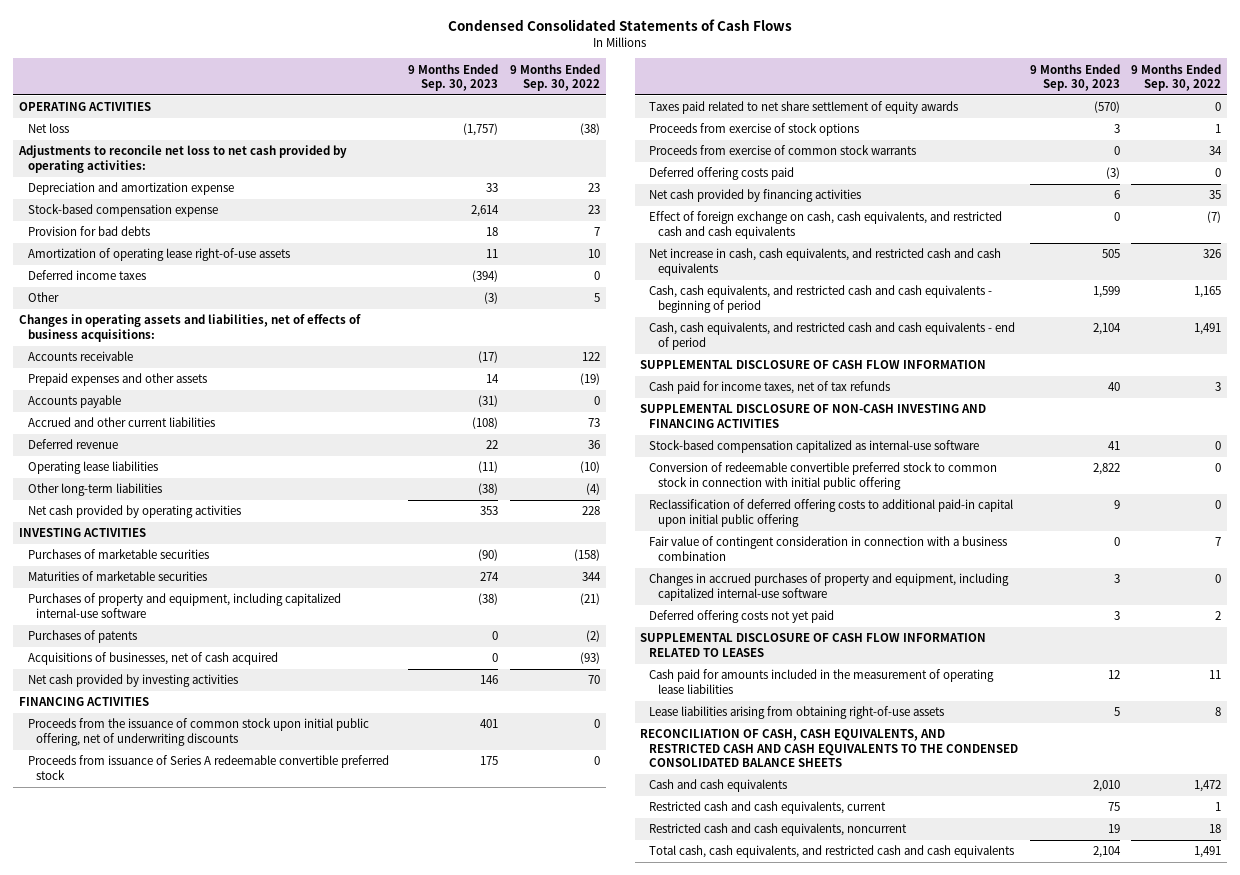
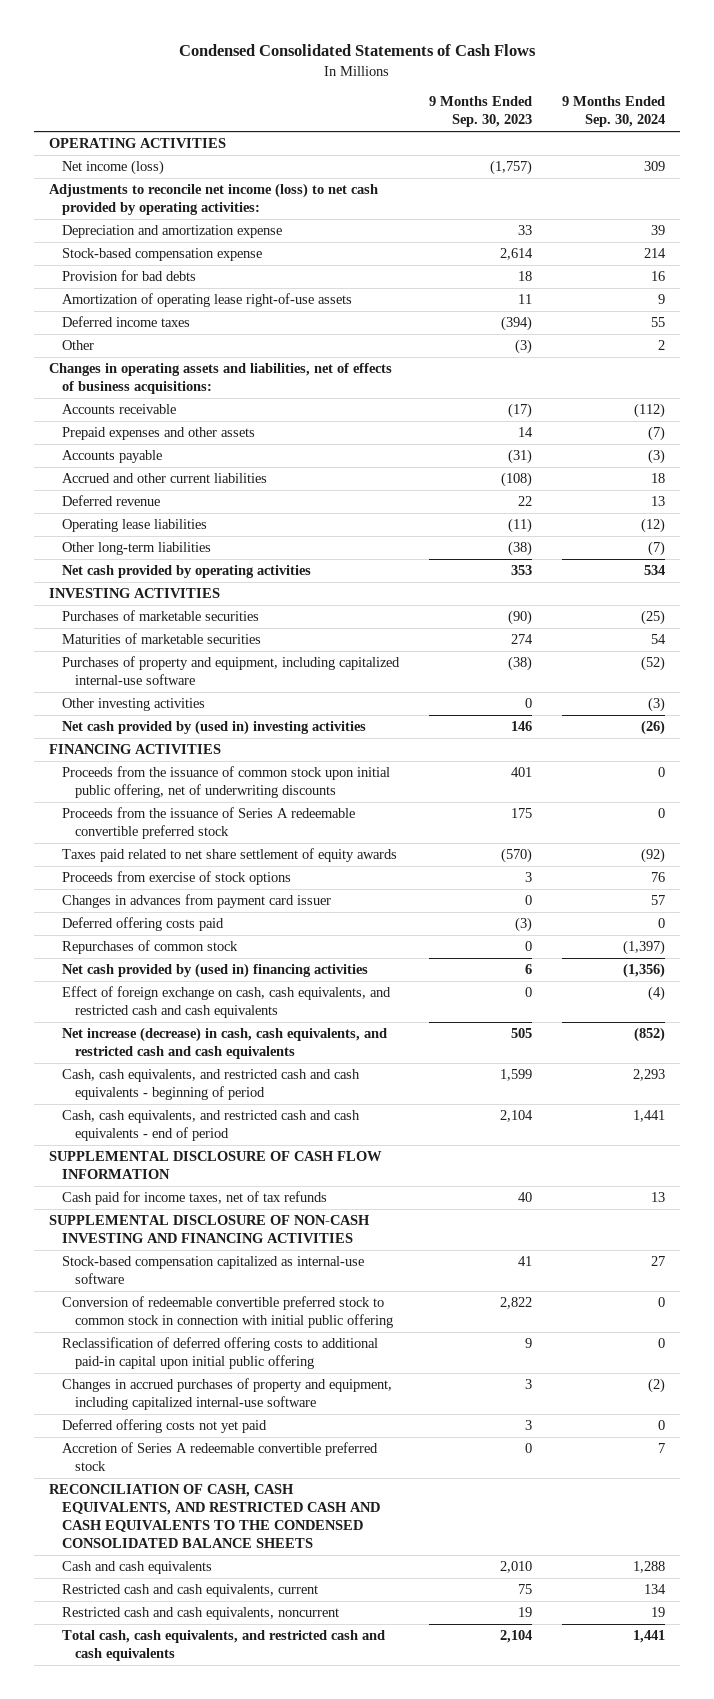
[509,63,600,91] 9 Months Ended Sep. 30, 2022 -> none
none -> [561,96,665,128] 9 Months Ended Sep. 30, 2024
[27,123,69,134] Net loss -> [61,160,164,176] Net income (loss)
[18,145,348,173] Adjustments to reconcile net loss to net cash provided by operating activities: -> [48,183,378,216] Adjustments to reconcile net income (loss) to net cash provided by operating activities:
[27,630,137,644] Purchases of patents -> none
[27,652,278,666] Acquisitions of businesses, net of cash acquired -> none
none -> [61,698,205,712] Other investing activities
[27,674,238,688] Net cash provided by investing activities -> [61,720,366,736] Net cash provided by (used in) investing activities
[27,755,389,780] Proceeds from issuance of Series A redeemable convertible preferred stock -> [61,807,355,840] Proceeds from the issuance of Series A redeemable convertible preferred stock
[649,145,917,156] Proceeds from exercise of common stock warrants -> none
none -> [61,894,331,909] Changes in advances from payment card issuer
none -> [61,940,238,955] Repurchases of common stock
[649,189,862,203] Net cash provided by financing activities -> [61,963,368,979] Net cash provided by (used in) financing activities
[649,248,1002,276] Net increase in cash, cash equivalents, and restricted cash and cash equivalents -> [61,1027,387,1060] Net increase (decrease) in cash, cash equivalents, and restricted cash and cash equivalents
[649,536,1008,561] Fair value of contingent consideration in connection with a business combination -> none
[640,633,987,657] SUPPLEMENTAL DISCLOSURE OF CASH FLOW INFORMATION RELATED TO LEASES -> none
[649,669,995,694] Cash paid for amounts included in the measurement of operating lease liabilities -> none
[649,706,945,720] Lease liabilities arising from obtaining right-of-use assets -> none
none -> [61,1442,378,1472] Accretion of Series A redeemable convertible preferred stock

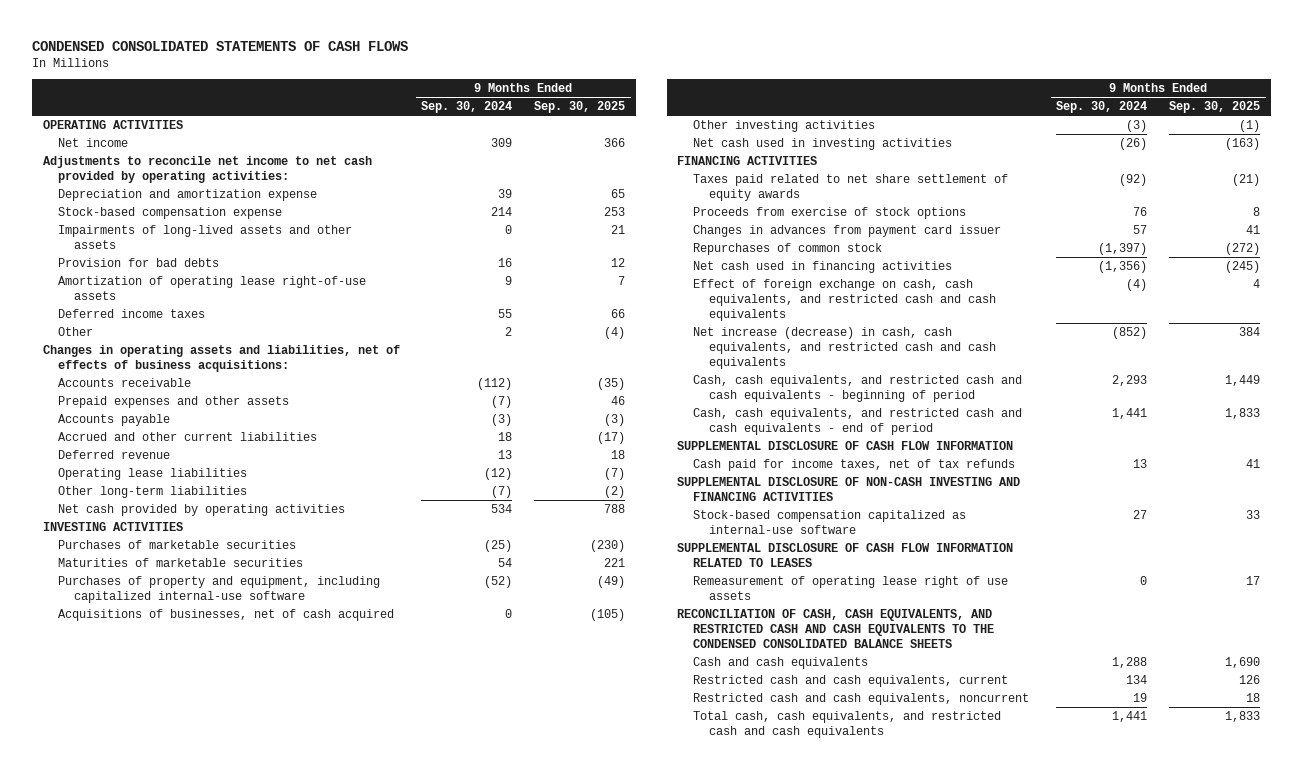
[178,44,536,57] Condensed Consolidated Statements of Cash Flows -> [31,40,408,51] CONDENSED CONSOLIDATED STATEMENTS OF CASH FLOWS
[428,96,532,128] 9 Months Ended Sep. 30, 2023 -> none
none -> [534,101,626,114] Sep. 30, 2025
[61,160,164,176] Net income (loss) -> [58,138,129,148] Net income
[48,183,378,216] Adjustments to reconcile net income (loss) to net cash provided by operating activities: -> [42,156,372,184] Adjustments to reconcile net income to net cash provided by operating activities:
none -> [58,225,353,250] Impairments of long-lived assets and other assets
none -> [58,609,395,622] Acquisitions of businesses, net of cash acquired
[61,720,366,736] Net cash provided by (used in) investing activities -> [693,138,953,151] Net cash used in investing activities
[61,766,390,799] Proceeds from the issuance of common stock upon initial public offering, net of underwriting discounts -> none
[61,807,355,840] Proceeds from the issuance of Series A redeemable convertible preferred stock -> none
[61,917,224,932] Deferred offering costs paid -> none
[61,963,368,979] Net cash provided by (used in) financing activities -> [693,261,953,274] Net cash used in financing activities
[61,1296,394,1329] Conversion of redeemable convertible preferred stock to common stock in connection with initial public offering -> none
[61,1337,378,1370] Reclassification of deferred offering costs to additional paid-in capital upon initial public offering -> none
[61,1378,392,1411] Changes in accrued purchases of property and equipment, including capitalized internal-use software -> none
[61,1419,267,1434] Deferred offering costs not yet paid -> none
[61,1442,378,1472] Accretion of Series A redeemable convertible preferred stock -> none
none -> [677,543,1014,568] SUPPLEMENTAL DISCLOSURE OF CASH FLOW INFORMATION RELATED TO LEASES
none -> [693,576,1009,601] Remeasurement of operating lease right of use assets

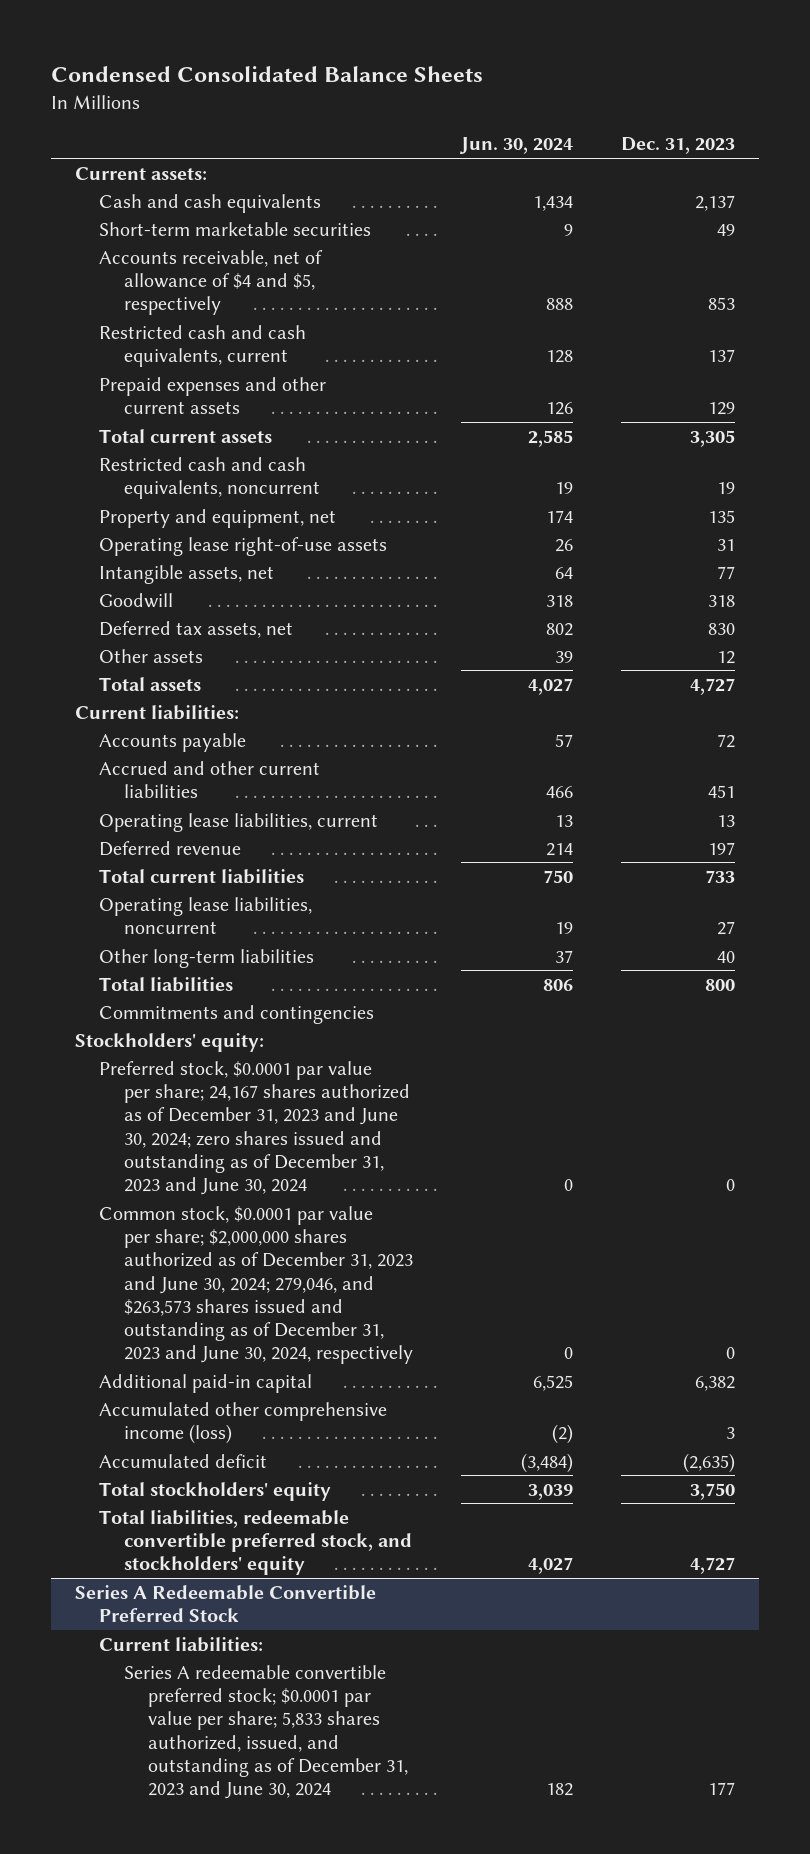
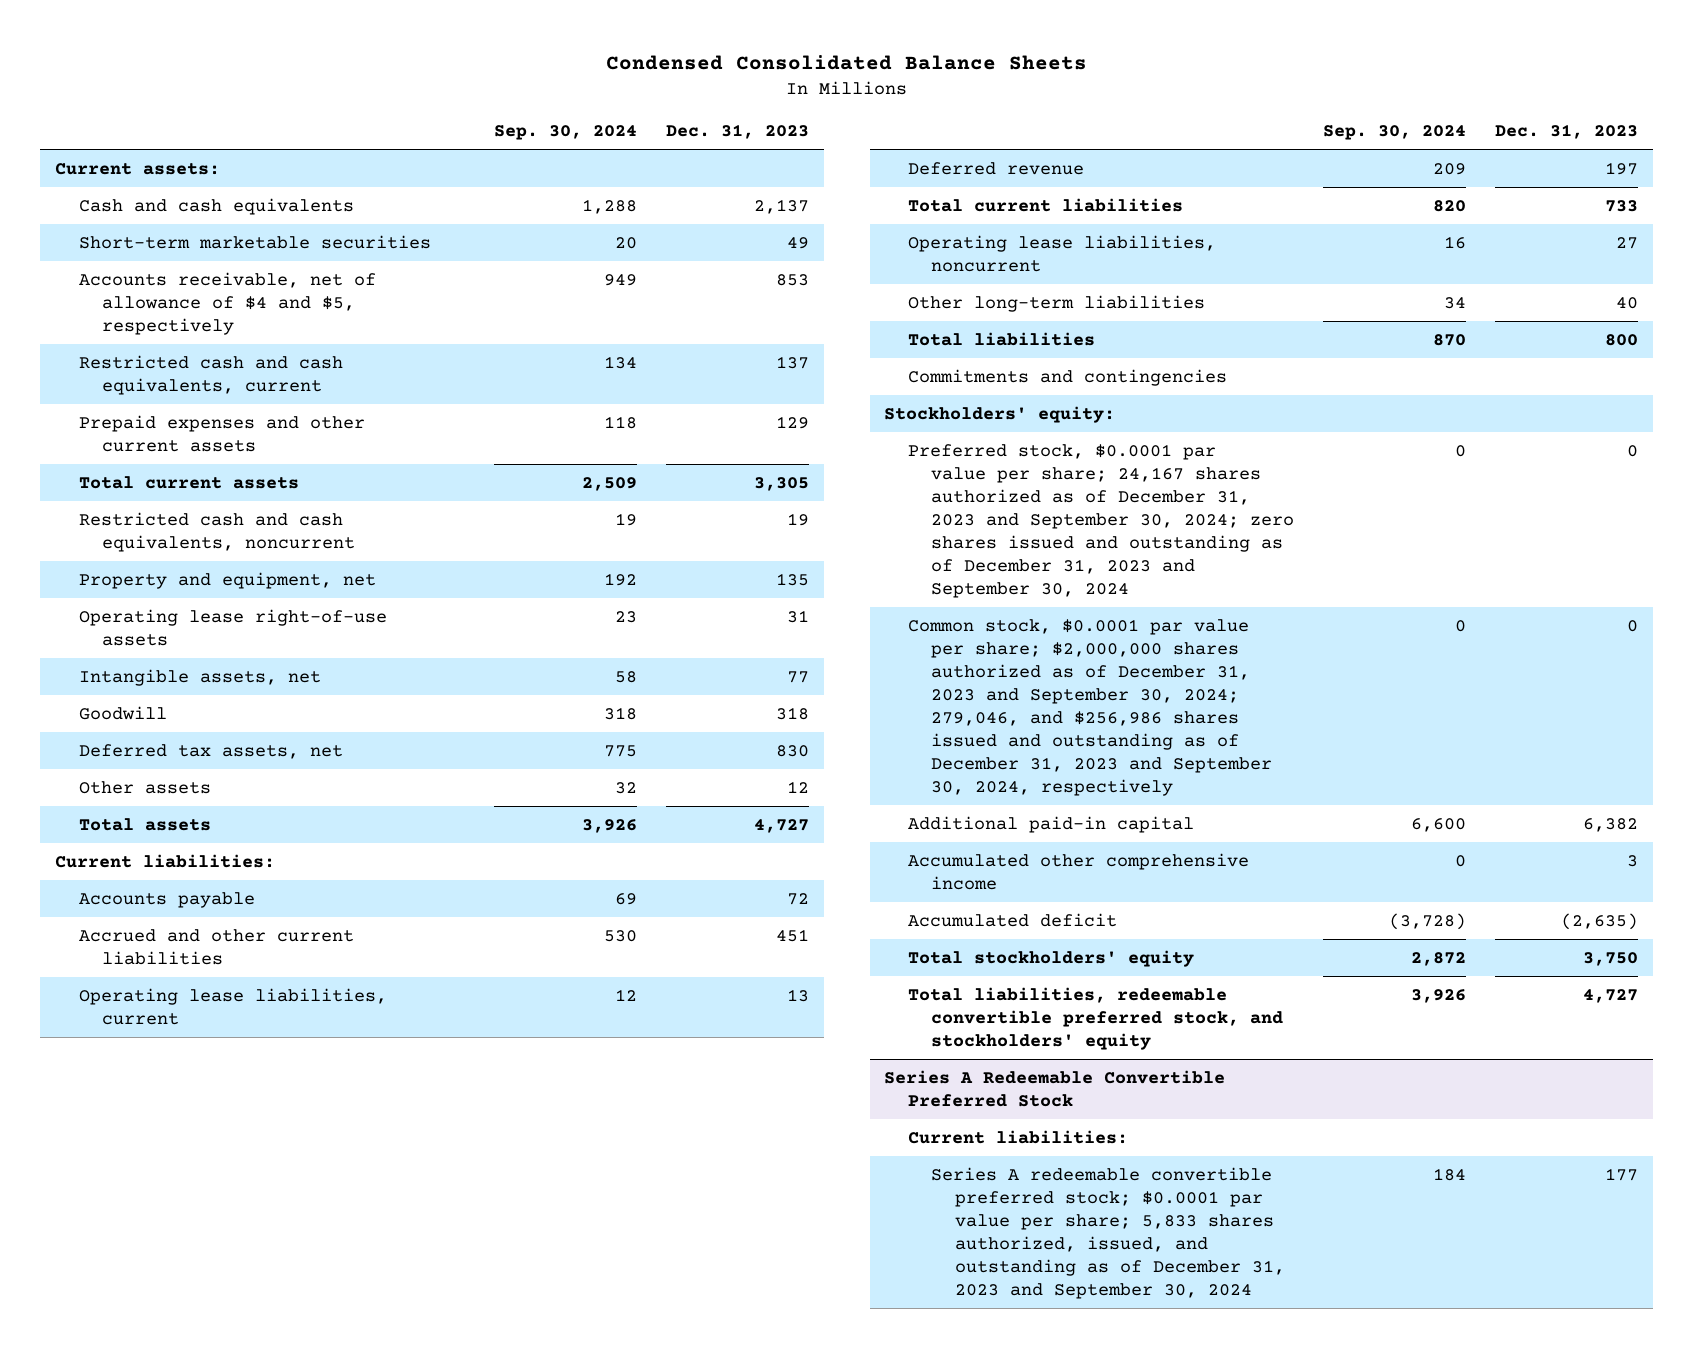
[458,137,573,155] Jun. 30, 2024 -> none
none -> [494,125,638,141] Sep. 30, 2024
[99,1060,410,1196] Preferred stock, $0.0001 par value per share; 24,167 shares authorized as of December 31, 2023 and June 30, 2024; zero shares issued and outstanding as of December 31, 2023 and June 30, 2024 -> [907,443,1295,598] Preferred stock, $0.0001 par value per share; 24,167 shares authorized as of December 31, 2023 and September 30, 2024; zero shares issued and outstanding as of December 31, 2023 and September 30, 2024
[99,1205,413,1365] Common stock, $0.0001 par value per share; $2,000,000 shares authorized as of December 31, 2023 and June 30, 2024; 279,046, and $263,573 shares issued and outstanding as of December 31, 2023 and June 30, 2024, respectively -> [907,618,1273,796] Common stock, $0.0001 par value per share; $2,000,000 shares authorized as of December 31, 2023 and September 30, 2024; 279,046, and $256,986 shares issued and outstanding as of December 31, 2023 and September 30, 2024, respectively
[99,1401,388,1445] Accumulated other comprehensive income (loss) -> [907,852,1249,890] Accumulated other comprehensive income
[123,1664,408,1800] Series A redeemable convertible preferred stock; $0.0001 par value per share; 5,833 shares authorized, issued, and outstanding as of December 31, 2023 and June 30, 2024 -> [931,1166,1285,1299] Series A redeemable convertible preferred stock; $0.0001 par value per share; 5,833 shares authorized, issued, and outstanding as of December 31, 2023 and September 30, 2024

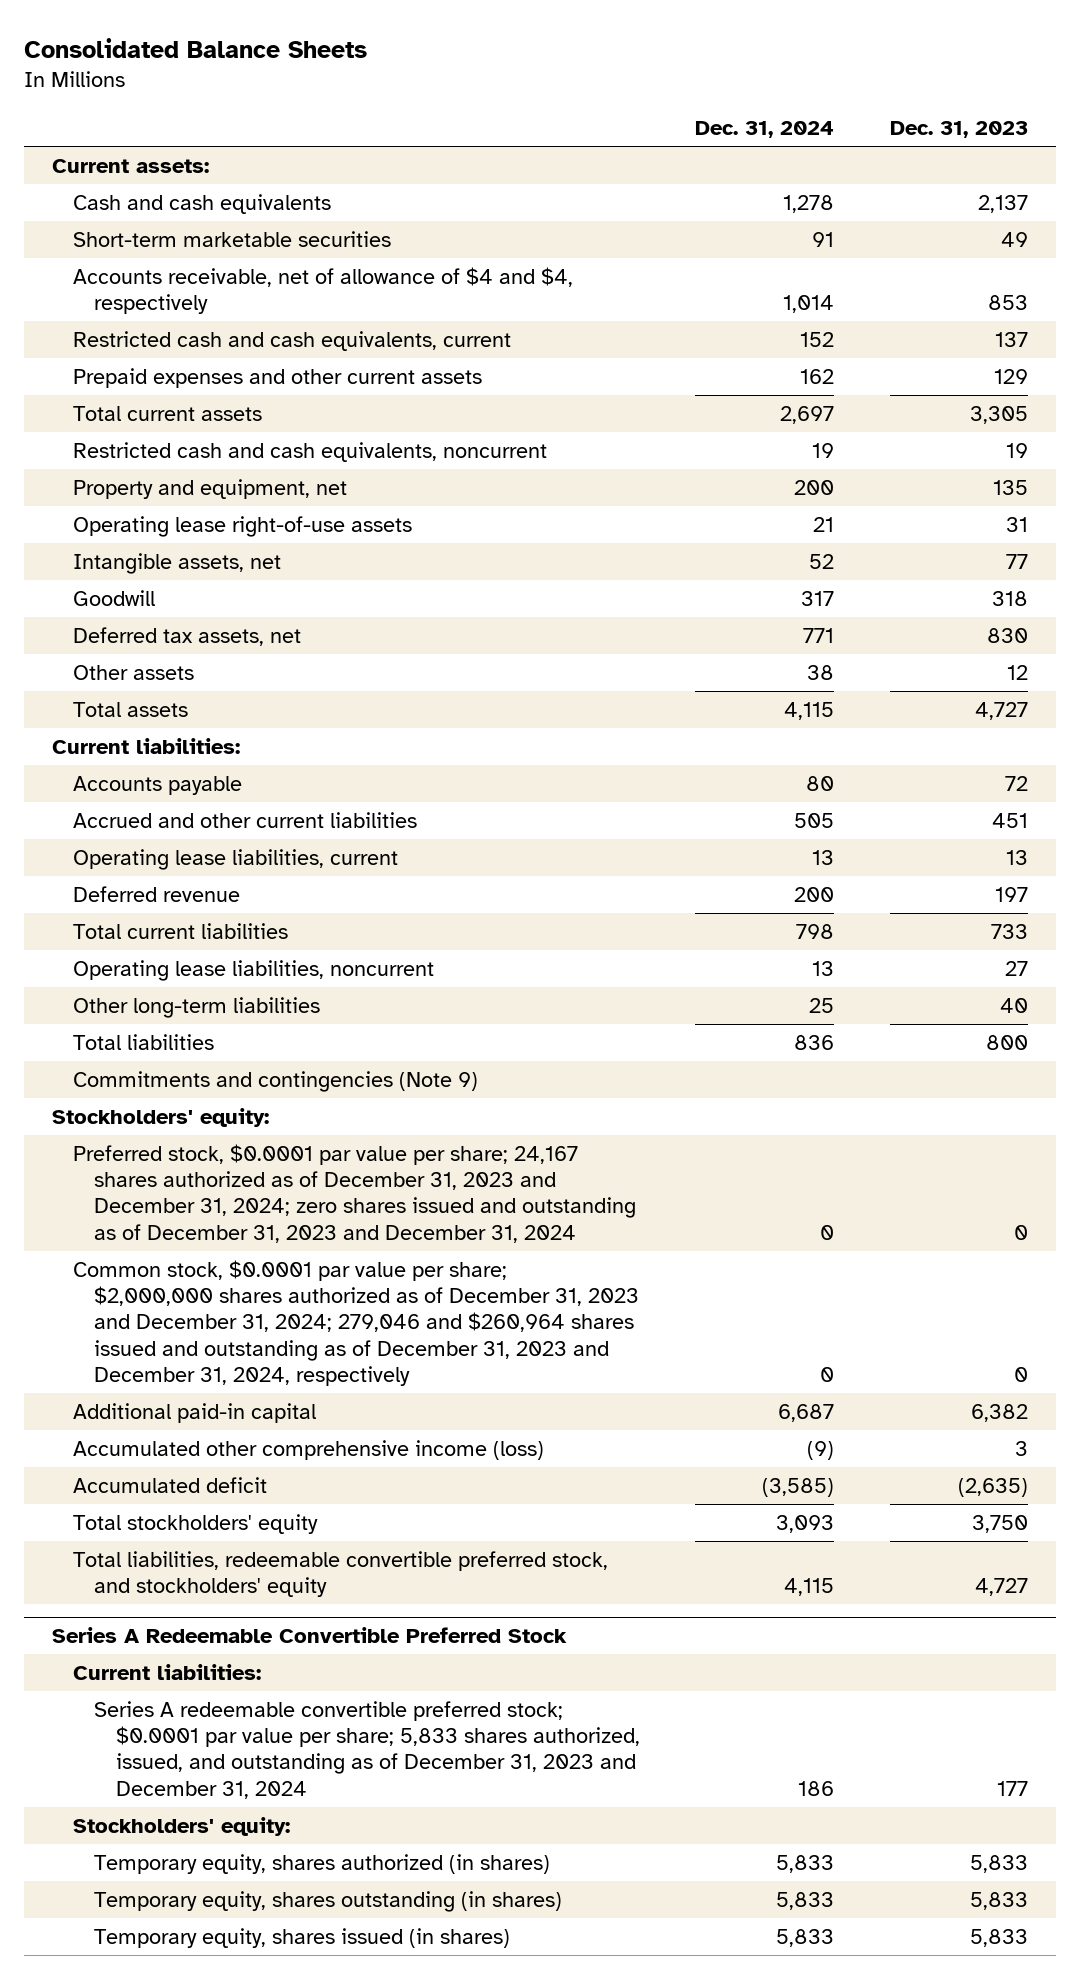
[605,55,1087,71] Condensed Consolidated Balance Sheets -> [23,37,367,58] Consolidated Balance Sheets
[494,125,638,141] Sep. 30, 2024 -> none
none -> [695,121,835,139] Dec. 31, 2024
[78,271,376,335] Accounts receivable, net of allowance of $4 and $5, respectively -> [72,267,573,315] Accounts receivable, net of allowance of $4 and $4, respectively
[907,368,1227,386] Commitments and contingencies -> [72,1071,478,1093] Commitments and contingencies (Note 9)
[907,443,1295,598] Preferred stock, $0.0001 par value per share; 24,167 shares authorized as of December 31, 2023 and September 30, 2024; zero shares issued and outstanding as of December 31, 2023 and September 30, 2024 -> [72,1144,637,1243] Preferred stock, $0.0001 par value per share; 24,167 shares authorized as of December 31, 2023 and December 31, 2024; zero shares issued and outstanding as of December 31, 2023 and December 31, 2024
[907,618,1273,796] Common stock, $0.0001 par value per share; $2,000,000 shares authorized as of December 31, 2023 and September 30, 2024; 279,046, and $256,986 shares issued and outstanding as of December 31, 2023 and September 30, 2024, respectively -> [72,1260,640,1386] Common stock, $0.0001 par value per share; $2,000,000 shares authorized as of December 31, 2023 and December 31, 2024; 279,046 and $260,964 shares issued and outstanding as of December 31, 2023 and December 31, 2024, respectively
[907,852,1249,890] Accumulated other comprehensive income -> [72,1440,544,1461] Accumulated other comprehensive income (loss)
[931,1166,1285,1299] Series A redeemable convertible preferred stock; $0.0001 par value per share; 5,833 shares authorized, issued, and outstanding as of December 31, 2023 and September 30, 2024 -> [94,1701,640,1799] Series A redeemable convertible preferred stock; $0.0001 par value per share; 5,833 shares authorized, issued, and outstanding as of December 31, 2023 and December 31, 2024
none -> [72,1817,290,1837] Stockholders' equity:
none -> [94,1854,551,1875] Temporary equity, shares authorized (in shares)
none -> [94,1891,563,1913] Temporary equity, shares outstanding (in shares)
none -> [94,1928,511,1949] Temporary equity, shares issued (in shares)

